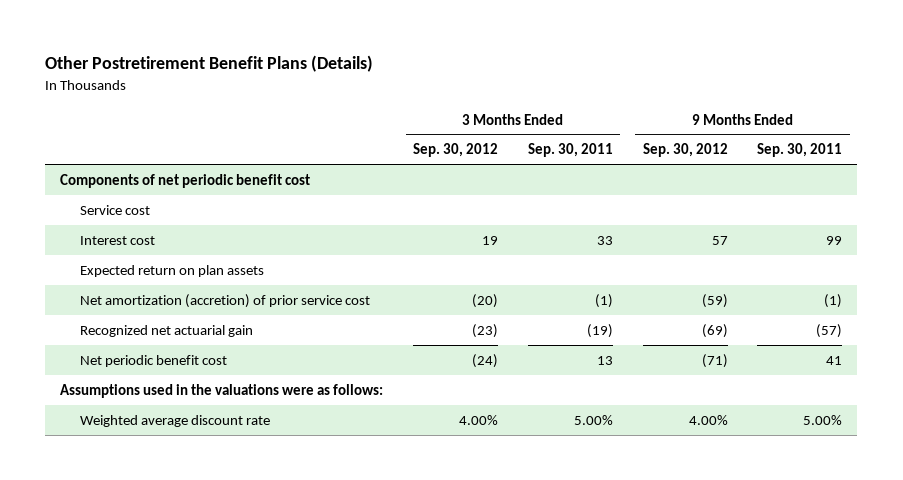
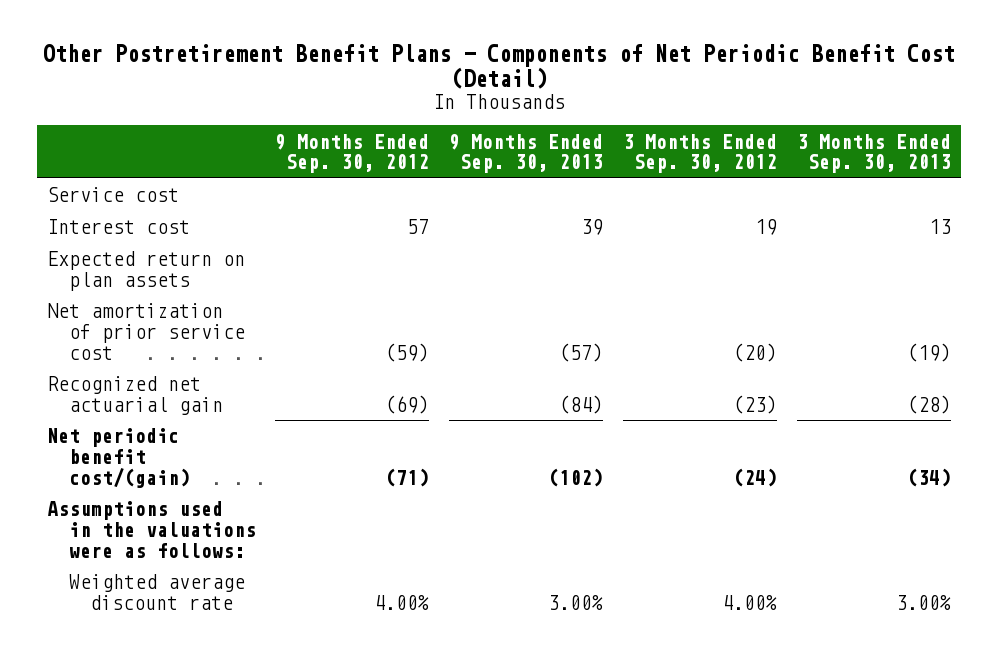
[45,55,374,73] Other Postretirement Benefit Plans (Details) -> [43,44,956,90] Other Postretirement Benefit Plans - Components of Net Periodic Benefit Cost (Detail)
[527,143,613,158] Sep. 30, 2011 -> none
[757,143,843,158] Sep. 30, 2011 -> none
none -> [449,133,604,174] 9 Months Ended Sep. 30, 2013
none -> [796,133,951,174] 3 Months Ended Sep. 30, 2013
[60,173,311,188] Components of net periodic benefit cost -> none
[79,293,370,308] Net amortization (accretion) of prior service cost -> [47,303,245,360] Net amortization of prior service cost
[79,354,227,367] Net periodic benefit cost -> [47,428,190,488] Net periodic benefit cost/(gain)

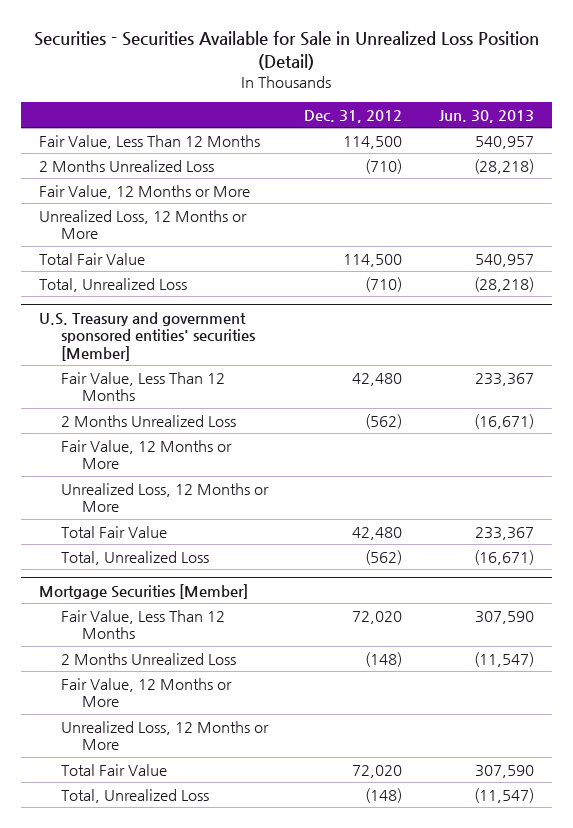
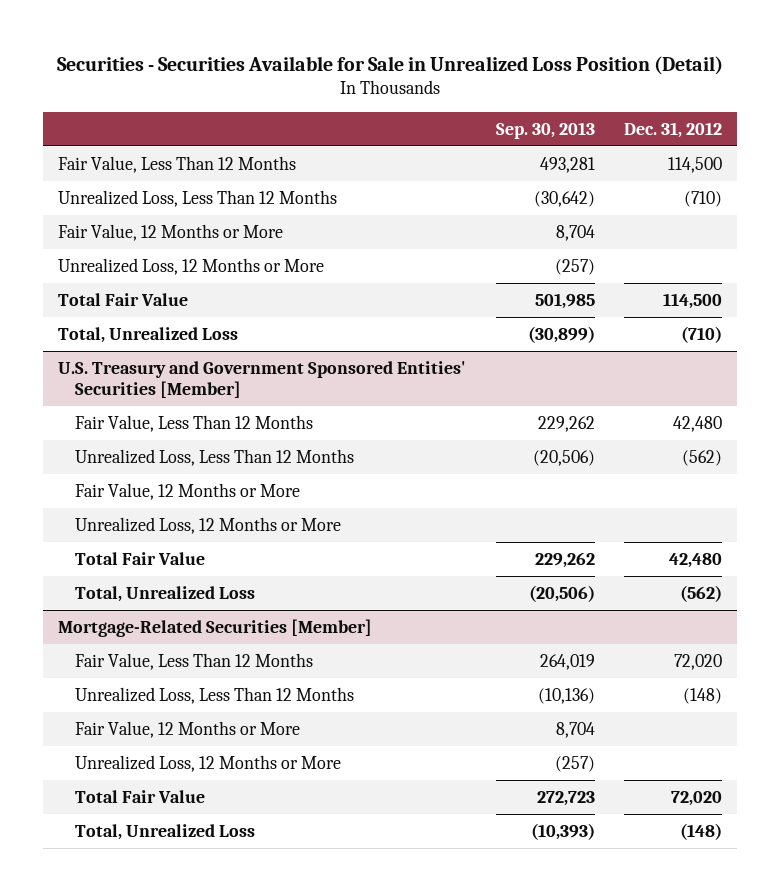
[438,109,534,123] Jun. 30, 2013 -> none
none -> [495,121,595,139] Sep. 30, 2013
[39,159,215,172] 2 Months Unrealized Loss -> [58,189,338,207] Unrealized Loss, Less Than 12 Months
[39,311,255,361] U.S. Treasury and government sponsored entities' securities [Member] -> [58,360,467,398] U.S. Treasury and Government Sponsored Entities' Securities [Member]
[60,414,236,427] 2 Months Unrealized Loss -> [74,448,354,466] Unrealized Loss, Less Than 12 Months
[39,583,249,599] Mortgage Securities [Member] -> [58,618,373,637] Mortgage-Related Securities [Member]
[60,652,236,665] 2 Months Unrealized Loss -> [74,686,354,704] Unrealized Loss, Less Than 12 Months

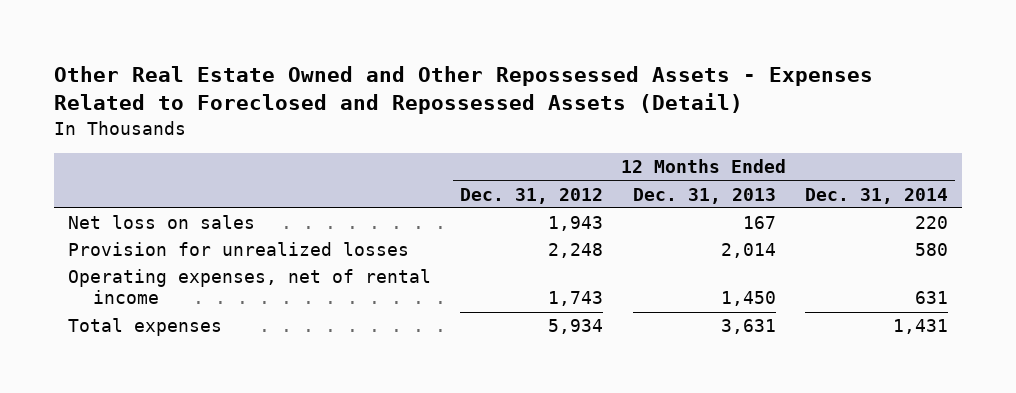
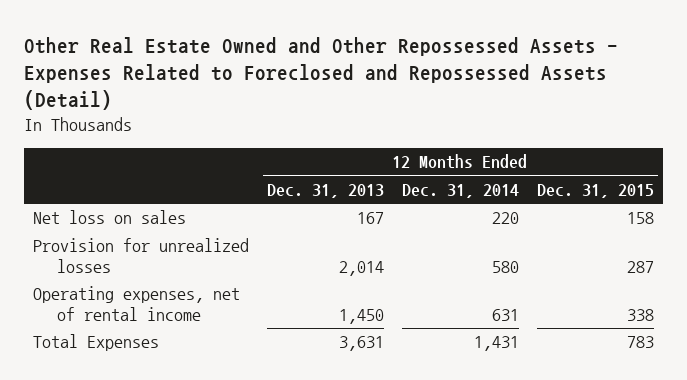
[460,187,604,204] Dec. 31, 2012 -> none
none -> [536,184,654,199] Dec. 31, 2015
[68,318,223,337] Total expenses -> [33,334,160,352] Total Expenses

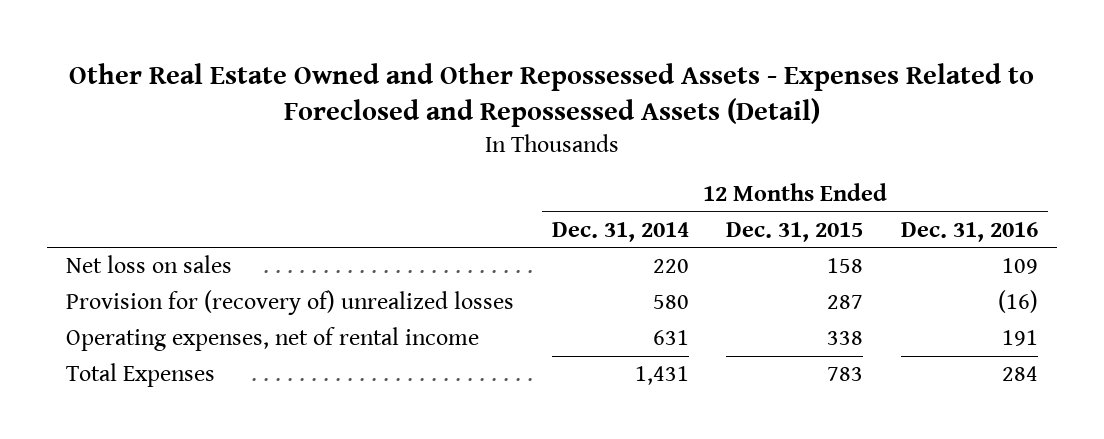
[266,184,384,199] Dec. 31, 2013 -> none
none -> [901,221,1039,242] Dec. 31, 2016
[33,238,250,274] Provision for unrealized losses -> [65,290,514,316] Provision for (recovery of) unrealized losses

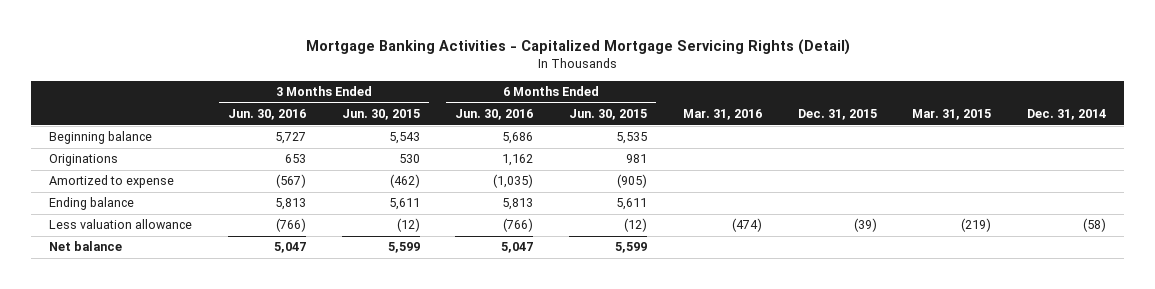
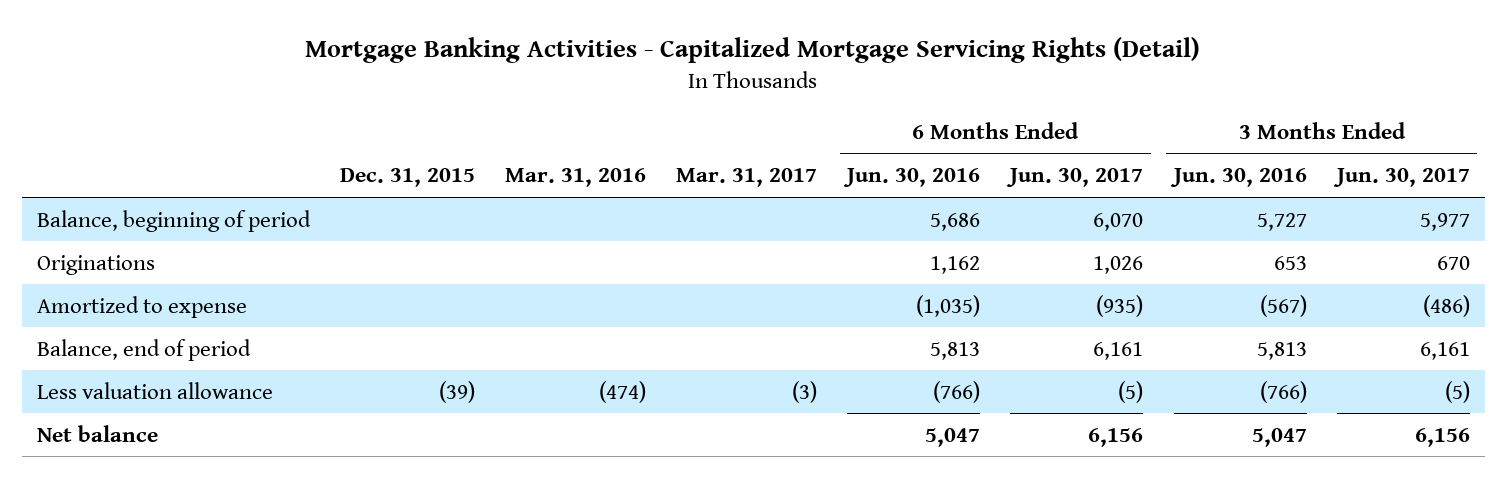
[341,109,420,121] Jun. 30, 2015 -> none
[569,109,648,121] Jun. 30, 2015 -> none
[912,109,992,121] Mar. 31, 2015 -> none
[1027,109,1107,121] Dec. 31, 2014 -> none
none -> [676,168,818,188] Mar. 31, 2017
none -> [1006,168,1144,188] Jun. 30, 2017
none -> [1332,168,1470,188] Jun. 30, 2017
[49,131,153,145] Beginning balance -> [36,209,311,232] Balance, beginning of period
[49,197,135,211] Ending balance -> [36,338,251,361] Balance, end of period

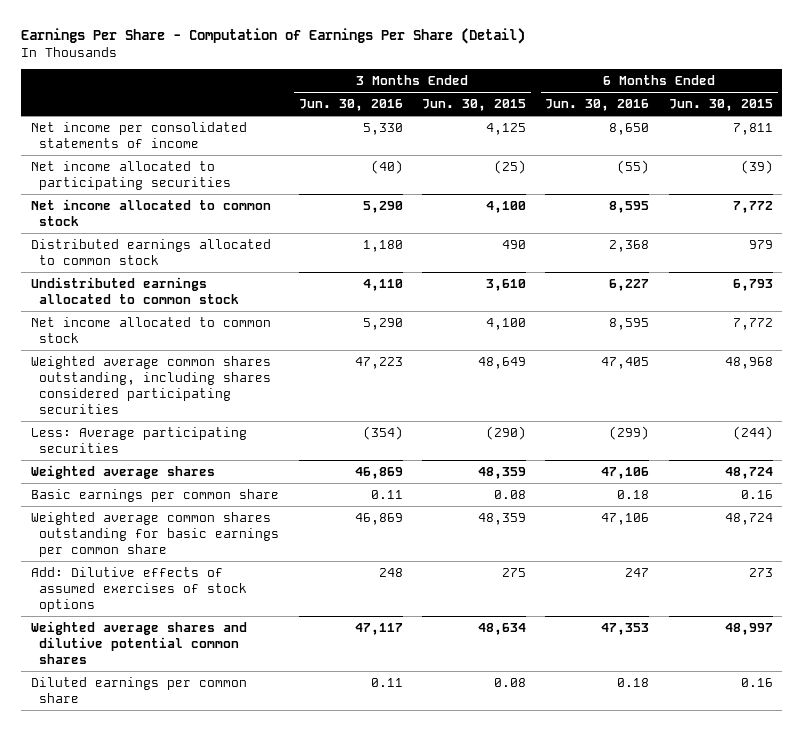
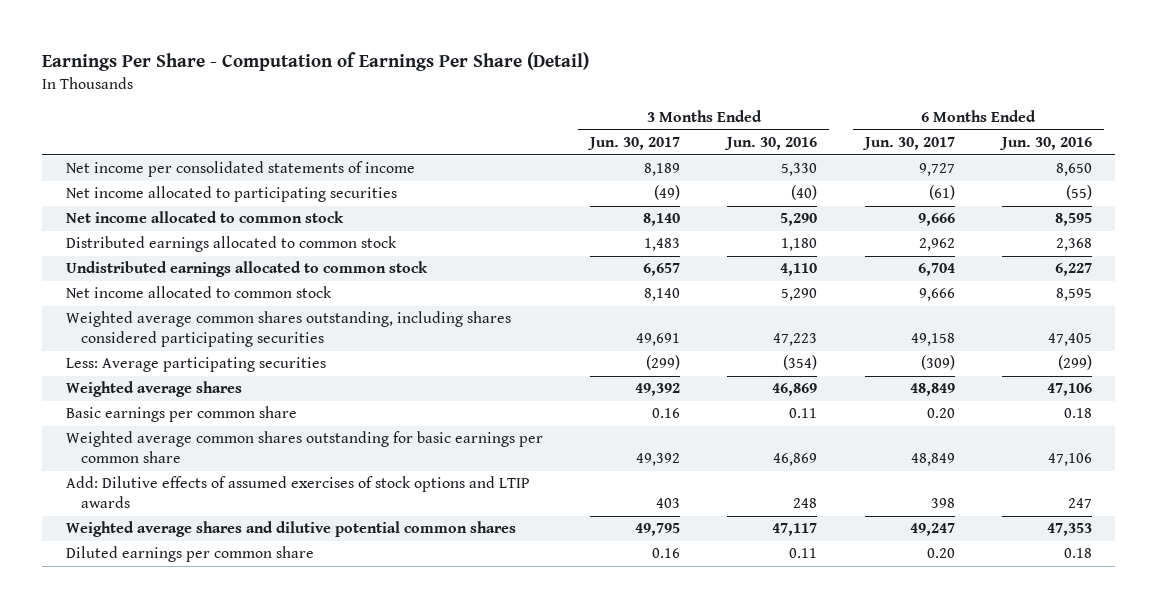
[422,99,527,112] Jun. 30, 2015 -> none
[668,99,773,112] Jun. 30, 2015 -> none
none -> [587,137,681,151] Jun. 30, 2017
none -> [861,137,955,151] Jun. 30, 2017
[30,566,248,612] Add: Dilutive effects of assumed exercises of stock options -> [65,476,530,509] Add: Dilutive effects of assumed exercises of stock options and LTIP awards

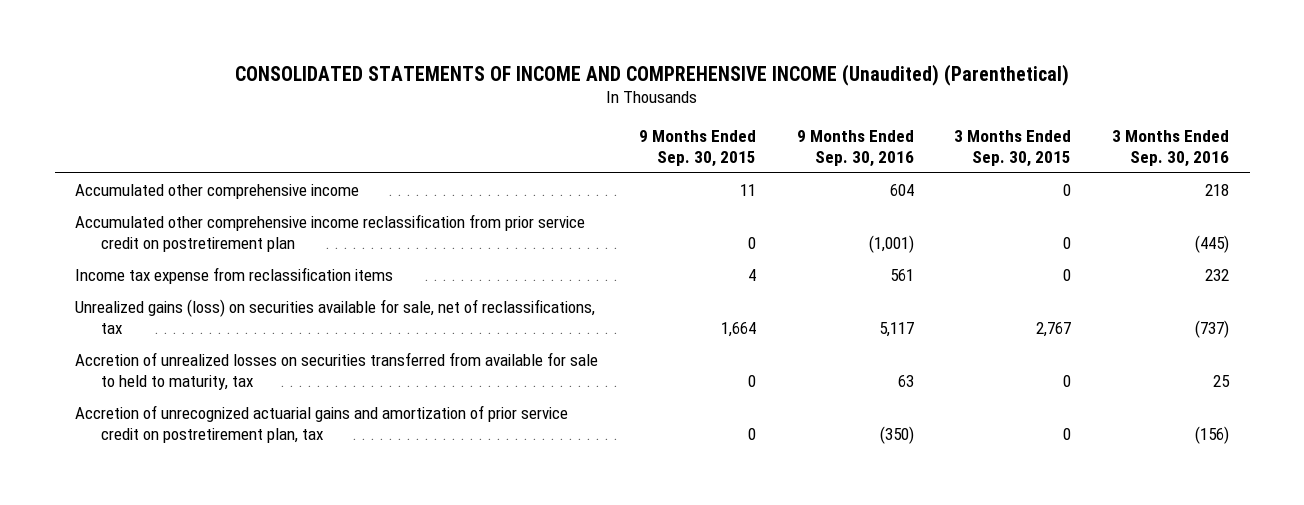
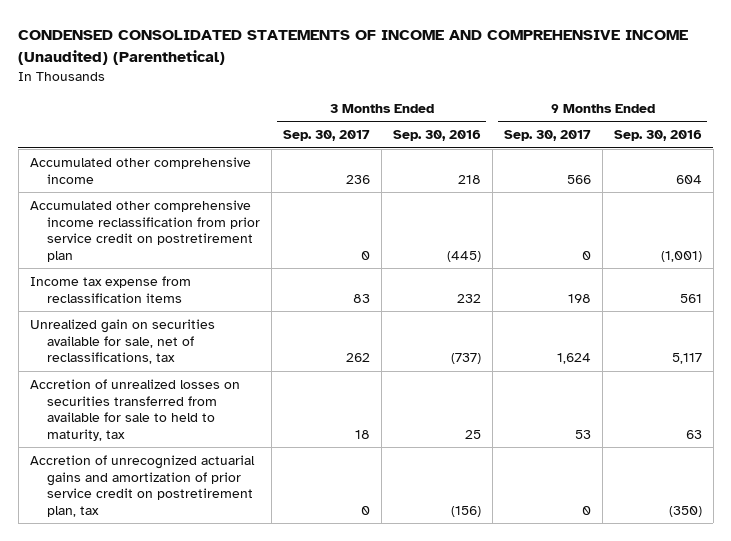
[235,63,1070,86] CONSOLIDATED STATEMENTS OF INCOME AND COMPREHENSIVE INCOME (Unaudited) (Parenthetical) -> [18,30,689,65] CONDENSED CONSOLIDATED STATEMENTS OF INCOME AND COMPREHENSIVE INCOME (Unaudited) (Parenthetical)
[638,130,756,167] 9 Months Ended Sep. 30, 2015 -> none
[954,130,1072,167] 3 Months Ended Sep. 30, 2015 -> none
none -> [282,130,370,142] Sep. 30, 2017
none -> [503,130,591,142] Sep. 30, 2017
[74,298,595,334] Unrealized gains (loss) on securities available for sale, net of reclassifications, tax -> [29,318,215,365] Unrealized gain on securities available for sale, net of reclassifications, tax

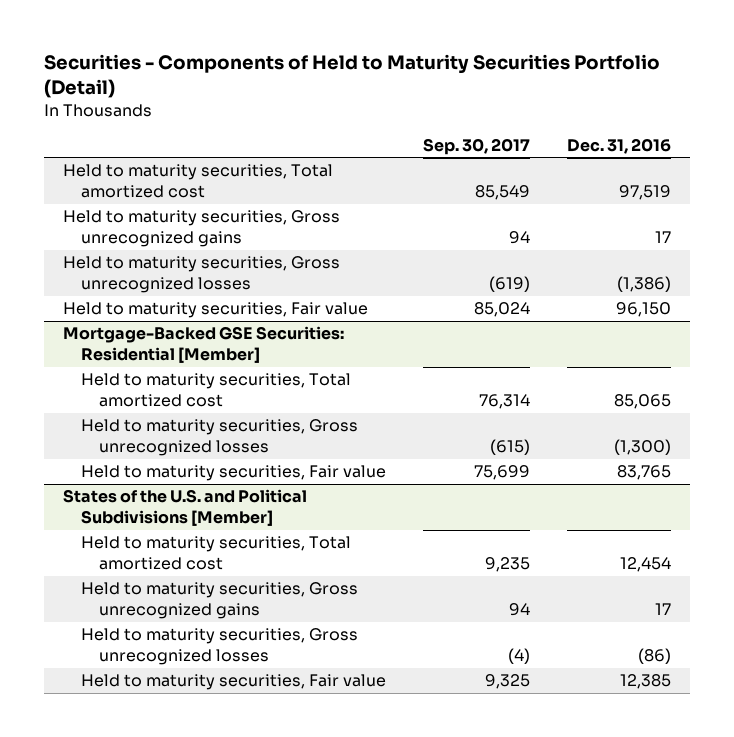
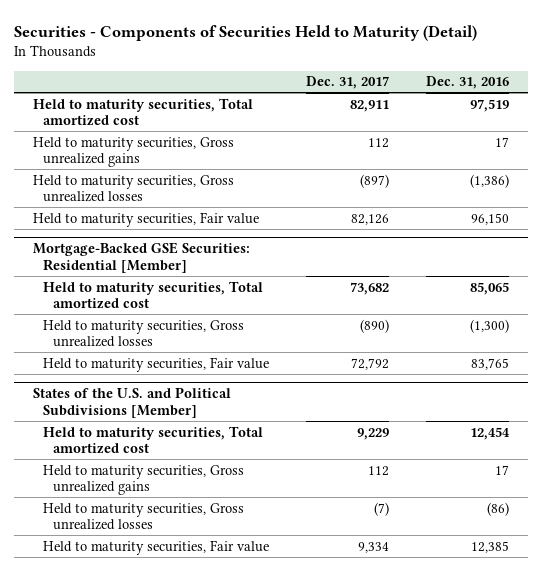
[44,54,661,99] Securities - Components of Held to Maturity Securities Portfolio (Detail) -> [14,24,478,41] Securities - Components of Securities Held to Maturity (Detail)
[423,137,531,155] Sep. 30, 2017 -> none
none -> [306,76,390,90] Dec. 31, 2017
[62,210,340,248] Held to maturity securities, Gross unrecognized gains -> [32,136,234,168] Held to maturity securities, Gross unrealized gains
[62,256,340,294] Held to maturity securities, Gross unrecognized losses -> [32,174,234,203] Held to maturity securities, Gross unrealized losses
[81,419,359,457] Held to maturity securities, Gross unrecognized losses -> [43,319,245,348] Held to maturity securities, Gross unrealized losses
[81,582,359,620] Held to maturity securities, Gross unrecognized gains -> [43,464,245,496] Held to maturity securities, Gross unrealized gains
[81,628,359,666] Held to maturity securities, Gross unrecognized losses -> [43,502,245,531] Held to maturity securities, Gross unrealized losses

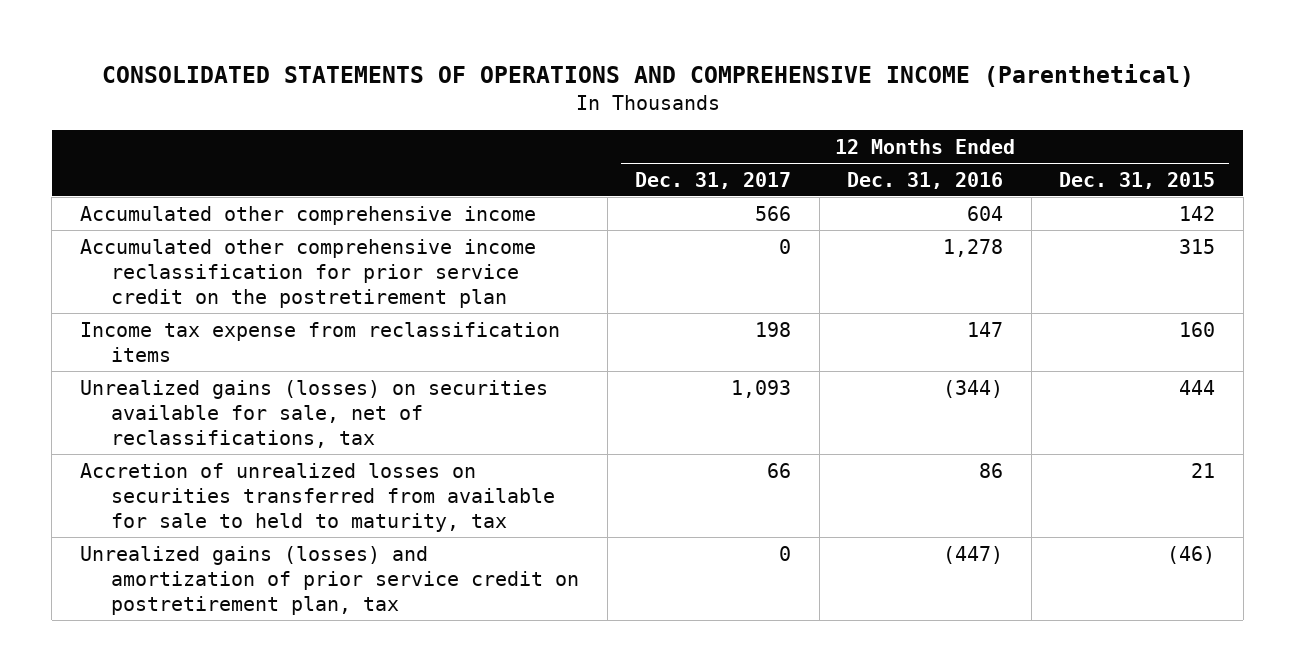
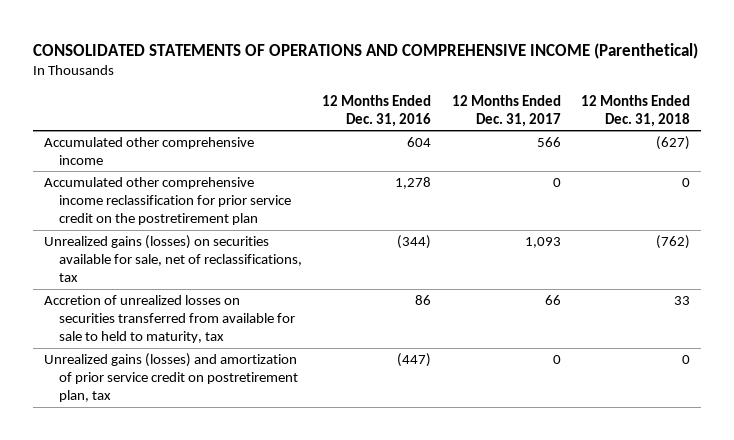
[1059,171,1216,189] Dec. 31, 2015 -> none
none -> [581,94,691,127] 12 Months Ended Dec. 31, 2018
[79,321,560,363] Income tax expense from reclassification items -> none

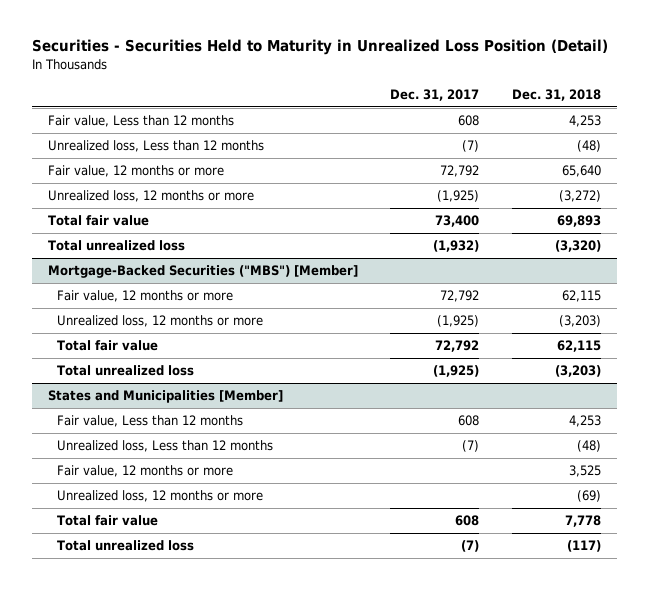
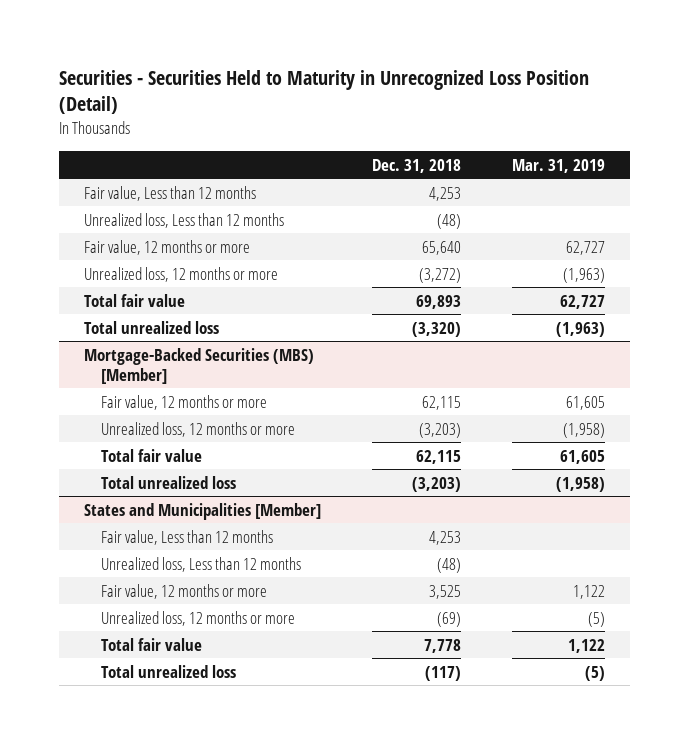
[31,39,608,56] Securities - Securities Held to Maturity in Unrealized Loss Position (Detail) -> [58,70,589,115] Securities - Securities Held to Maturity in Unrecognized Loss Position (Detail)
[390,88,480,101] Dec. 31, 2017 -> none
none -> [511,158,605,173] Mar. 31, 2019
[47,265,358,279] Mortgage-Backed Securities ("MBS") [Member] -> [84,347,315,384] Mortgage-Backed Securities (MBS) [Member]

